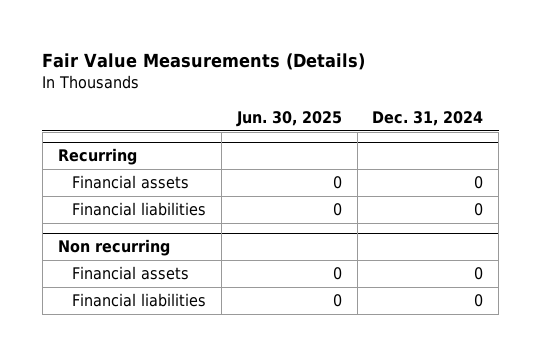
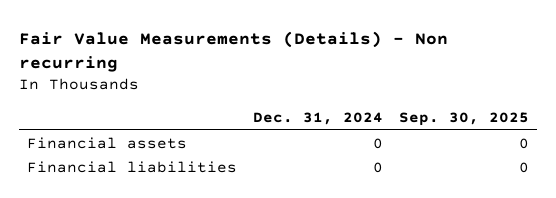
[42,52,366,70] Fair Value Measurements (Details) -> [19,30,449,73] Fair Value Measurements (Details) - Non recurring
[235,110,342,127] Jun. 30, 2025 -> none
none -> [399,111,530,126] Sep. 30, 2025
[57,148,137,166] Recurring -> none
[57,239,170,257] Non recurring -> none
[72,266,190,281] Financial assets -> none
[72,293,207,308] Financial liabilities -> none

